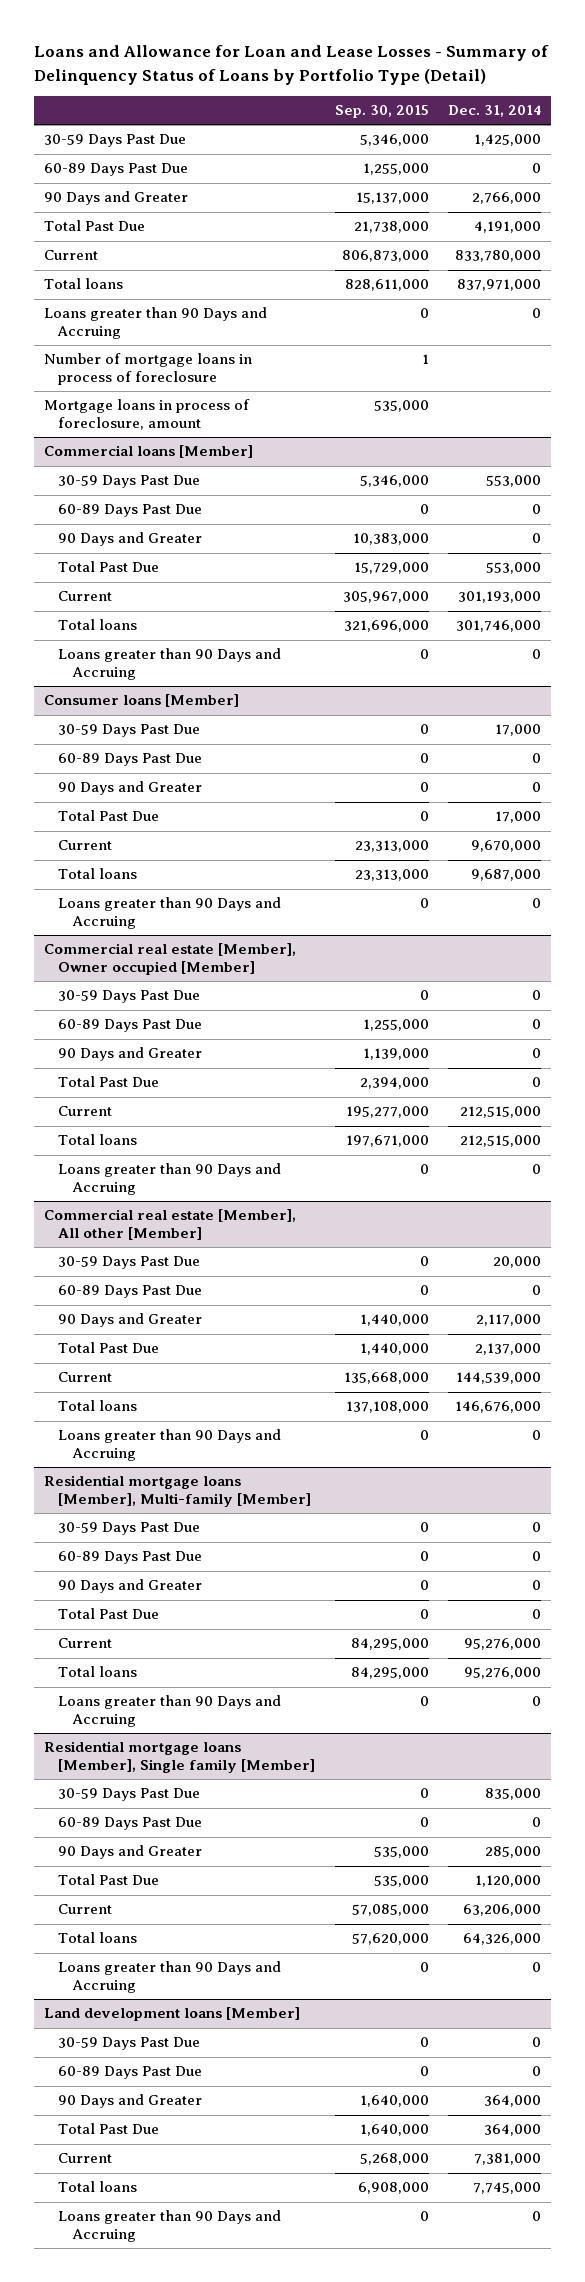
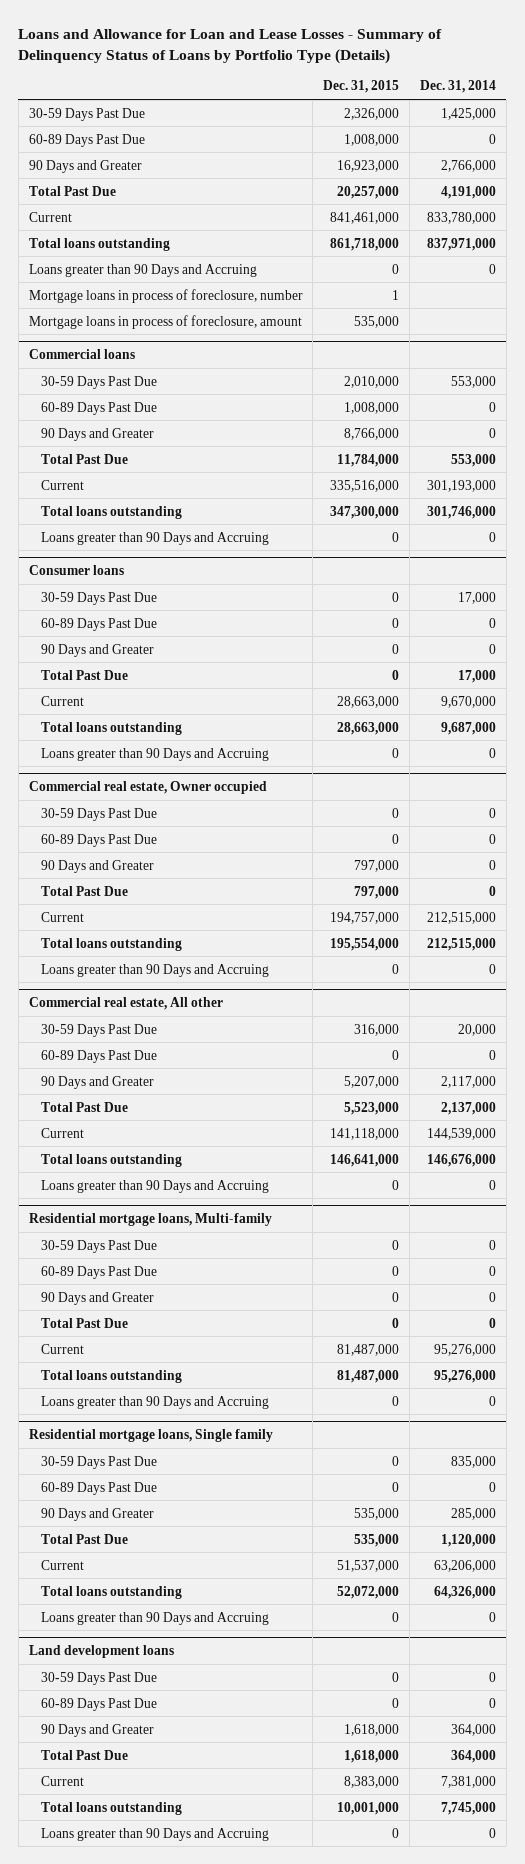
[34,45,550,85] Loans and Allowance for Loan and Lease Losses - Summary of Delinquency Status of Loans by Portfolio Type (Detail) -> [18,28,443,64] Loans and Allowance for Loan and Lease Losses - Summary of Delinquency Status of Loans by Portfolio Type (Details)
[334,105,429,119] Sep. 30, 2015 -> none
none -> [323,80,400,94] Dec. 31, 2015
[43,278,123,290] Total loans -> [28,237,170,251] Total loans outstanding
[43,353,252,385] Number of mortgage loans in process of foreclosure -> [28,288,303,303] Mortgage loans in process of foreclosure, number
[43,445,253,459] Commercial loans [Member] -> [28,349,135,360] Commercial loans
[58,619,138,631] Total loans -> [40,505,182,519] Total loans outstanding
[43,694,239,708] Consumer loans [Member] -> [28,565,124,576] Consumer loans
[58,868,138,880] Total loans -> [40,721,182,735] Total loans outstanding
[43,943,296,975] Commercial real estate [Member], Owner occupied [Member] -> [28,781,267,795] Commercial real estate, Owner occupied
[58,1134,138,1146] Total loans -> [40,937,182,951] Total loans outstanding
[43,1209,296,1240] Commercial real estate [Member], All other [Member] -> [28,997,223,1011] Commercial real estate, All other
[58,1400,138,1412] Total loans -> [40,1153,182,1167] Total loans outstanding
[43,1475,312,1507] Residential mortgage loans [Member], Multi-family [Member] -> [28,1213,272,1227] Residential mortgage loans, Multi-family
[58,1666,138,1678] Total loans -> [40,1369,182,1383] Total loans outstanding
[43,1741,316,1773] Residential mortgage loans [Member], Single family [Member] -> [28,1429,273,1443] Residential mortgage loans, Single family
[58,1932,138,1944] Total loans -> [40,1585,182,1599] Total loans outstanding
[43,2007,300,2022] Land development loans [Member] -> [28,1645,174,1659] Land development loans
[58,2181,138,2193] Total loans -> [40,1801,182,1815] Total loans outstanding

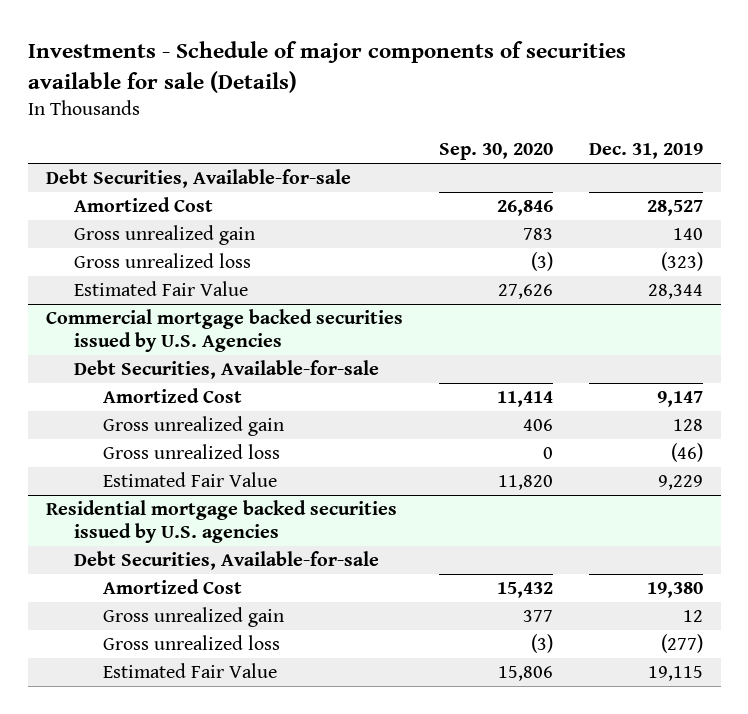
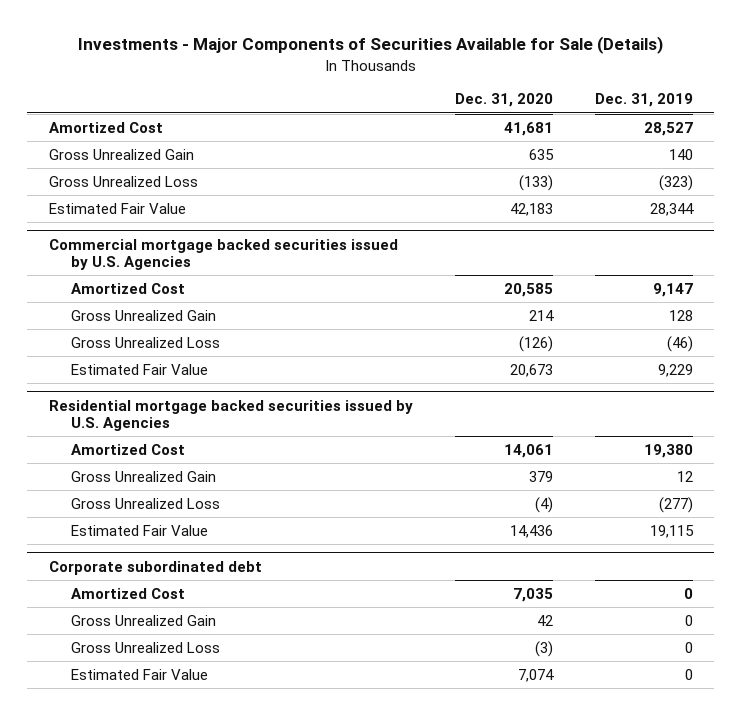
[27,41,626,93] Investments - Schedule of major components of securities available for sale (Details) -> [77,36,663,55] Investments - Major Components of Securities Available for Sale (Details)
[438,143,553,161] Sep. 30, 2020 -> none
none -> [454,93,553,108] Dec. 31, 2020
[45,169,351,189] Debt Securities, Available-for-sale -> none
[74,225,256,246] Gross unrealized gain -> [48,148,194,160] Gross Unrealized Gain
[74,253,252,269] Gross unrealized loss -> [48,175,198,187] Gross Unrealized Loss
[74,360,380,380] Debt Securities, Available-for-sale -> none
[102,416,284,437] Gross unrealized gain -> [71,309,217,321] Gross Unrealized Gain
[102,444,280,460] Gross unrealized loss -> [71,336,221,348] Gross Unrealized Loss
[74,551,380,571] Debt Securities, Available-for-sale -> none
[45,500,397,544] Residential mortgage backed securities issued by U.S. agencies -> [48,399,413,431] Residential mortgage backed securities issued by U.S. Agencies
[102,607,284,628] Gross unrealized gain -> [71,470,217,482] Gross Unrealized Gain
[102,635,280,651] Gross unrealized loss -> [71,497,221,509] Gross Unrealized Loss
none -> [48,560,262,575] Corporate subordinated debt
none -> [71,587,186,599] Amortized Cost
none -> [71,614,217,626] Gross Unrealized Gain
none -> [71,641,221,653] Gross Unrealized Loss
none -> [71,668,209,680] Estimated Fair Value

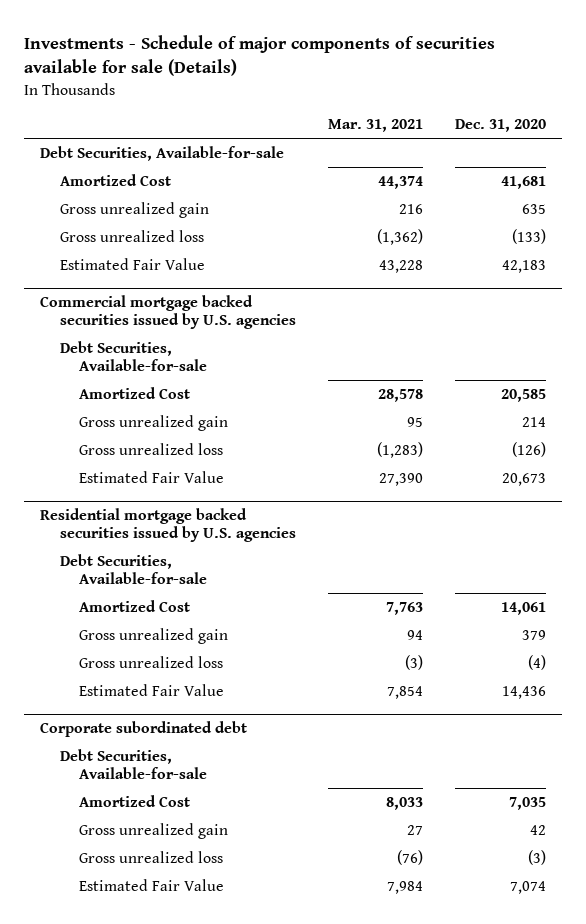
[77,36,663,55] Investments - Major Components of Securities Available for Sale (Details) -> [24,34,496,77] Investments - Schedule of major components of securities available for sale (Details)
[595,93,694,108] Dec. 31, 2019 -> none
none -> [327,119,423,133] Mar. 31, 2021
none -> [40,145,285,161] Debt Securities, Available-for-sale
[48,148,194,160] Gross Unrealized Gain -> [59,201,209,218] Gross unrealized gain
[48,175,198,187] Gross Unrealized Loss -> [59,229,204,242] Gross unrealized loss
[48,238,398,270] Commercial mortgage backed securities issued by U.S. Agencies -> [40,294,296,330] Commercial mortgage backed securities issued by U.S. agencies
none -> [59,340,208,372] Debt Securities, Available-for-sale
[71,309,217,321] Gross Unrealized Gain -> [79,414,229,431] Gross unrealized gain
[71,336,221,348] Gross Unrealized Loss -> [79,442,224,455] Gross unrealized loss
[48,399,413,431] Residential mortgage backed securities issued by U.S. Agencies -> [40,507,296,543] Residential mortgage backed securities issued by U.S. agencies
none -> [59,553,208,585] Debt Securities, Available-for-sale
[71,470,217,482] Gross Unrealized Gain -> [79,627,229,644] Gross unrealized gain
[71,497,221,509] Gross Unrealized Loss -> [79,655,224,668] Gross unrealized loss
none -> [59,748,208,780] Debt Securities, Available-for-sale
[71,614,217,626] Gross Unrealized Gain -> [79,822,229,839] Gross unrealized gain
[71,641,221,653] Gross Unrealized Loss -> [79,850,224,863] Gross unrealized loss

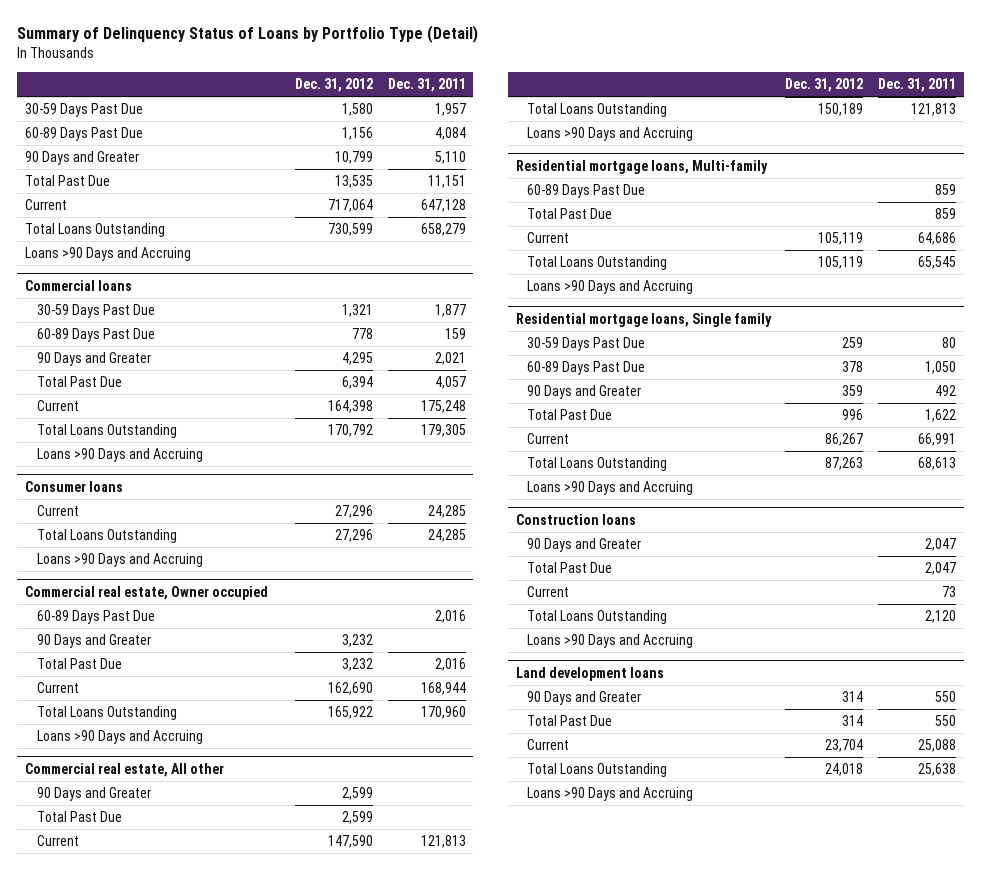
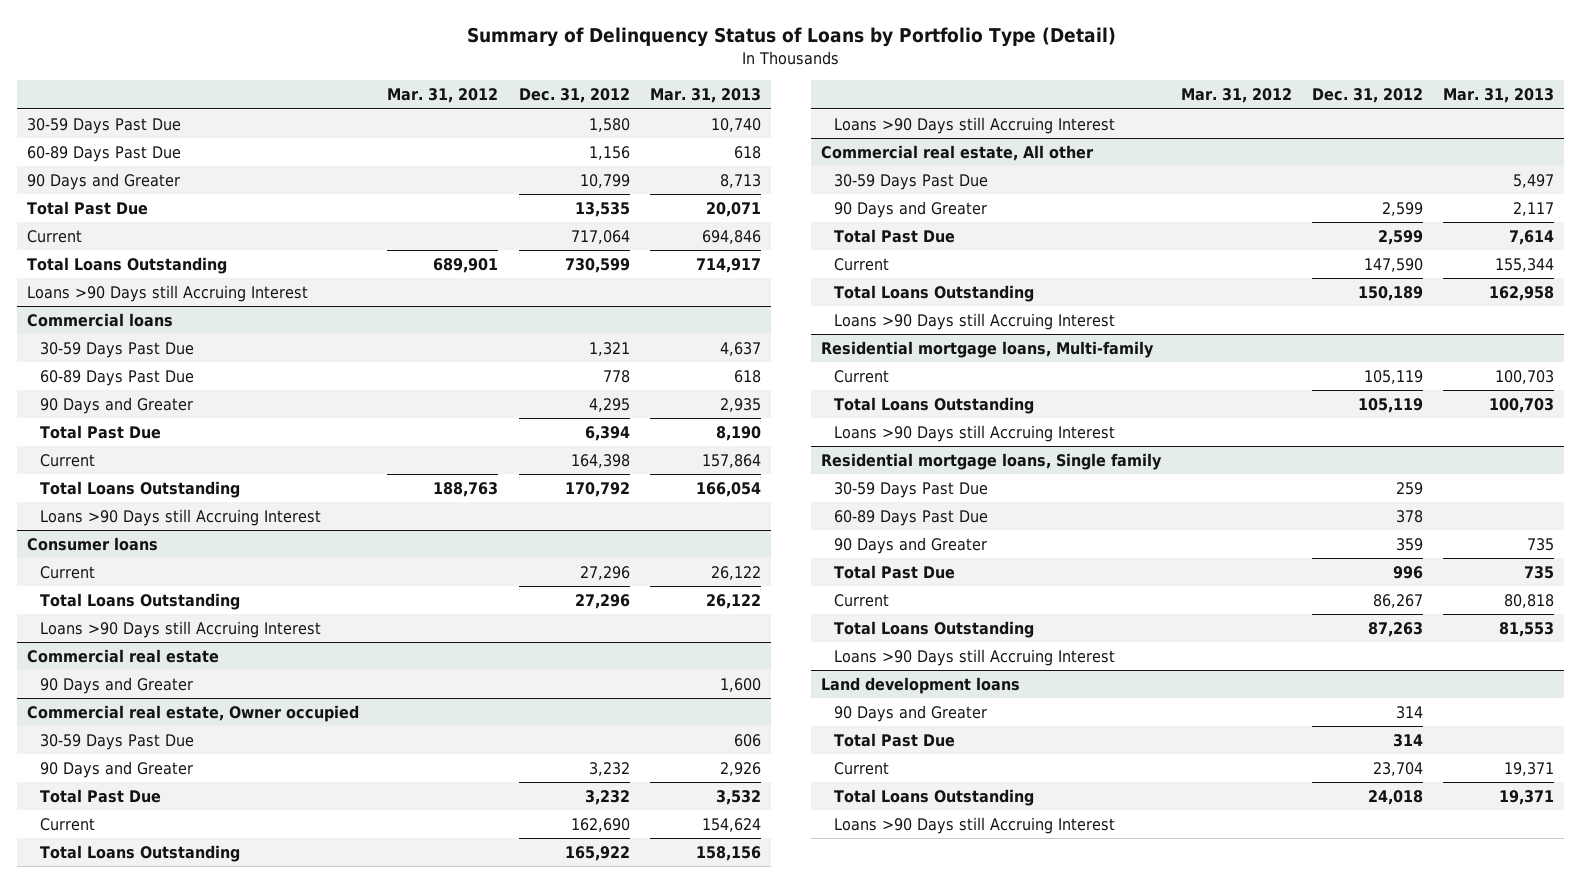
[387,78,466,93] Dec. 31, 2011 -> none
none -> [387,88,499,104] Mar. 31, 2012
none -> [649,88,761,104] Mar. 31, 2013
[24,247,191,262] Loans >90 Days and Accruing -> [27,285,309,303] Loans >90 Days still Accruing Interest
[36,448,203,463] Loans >90 Days and Accruing -> [40,509,322,527] Loans >90 Days still Accruing Interest
[36,553,203,568] Loans >90 Days and Accruing -> [40,621,322,639] Loans >90 Days still Accruing Interest
none -> [27,649,220,664] Commercial real estate
none -> [40,677,194,695] 90 Days and Greater
[36,610,155,625] 60-89 Days Past Due -> none
none -> [40,734,195,751] 30-59 Days Past Due
[36,730,203,745] Loans >90 Days and Accruing -> [833,117,1115,135] Loans >90 Days still Accruing Interest
none -> [833,174,988,191] 30-59 Days Past Due
[527,127,694,142] Loans >90 Days and Accruing -> [833,313,1115,331] Loans >90 Days still Accruing Interest
[527,184,646,199] 60-89 Days Past Due -> none
[527,208,613,220] Total Past Due -> none
[527,280,694,295] Loans >90 Days and Accruing -> [833,425,1115,443] Loans >90 Days still Accruing Interest
[515,513,636,525] Construction loans -> none
[527,538,642,553] 90 Days and Greater -> none
[527,562,613,574] Total Past Due -> none
[527,586,570,598] Current -> none
[527,610,668,625] Total Loans Outstanding -> none
[527,634,694,649] Loans >90 Days and Accruing -> none
[527,481,694,496] Loans >90 Days and Accruing -> [833,649,1115,667] Loans >90 Days still Accruing Interest
[527,787,694,802] Loans >90 Days and Accruing -> [833,817,1115,835] Loans >90 Days still Accruing Interest

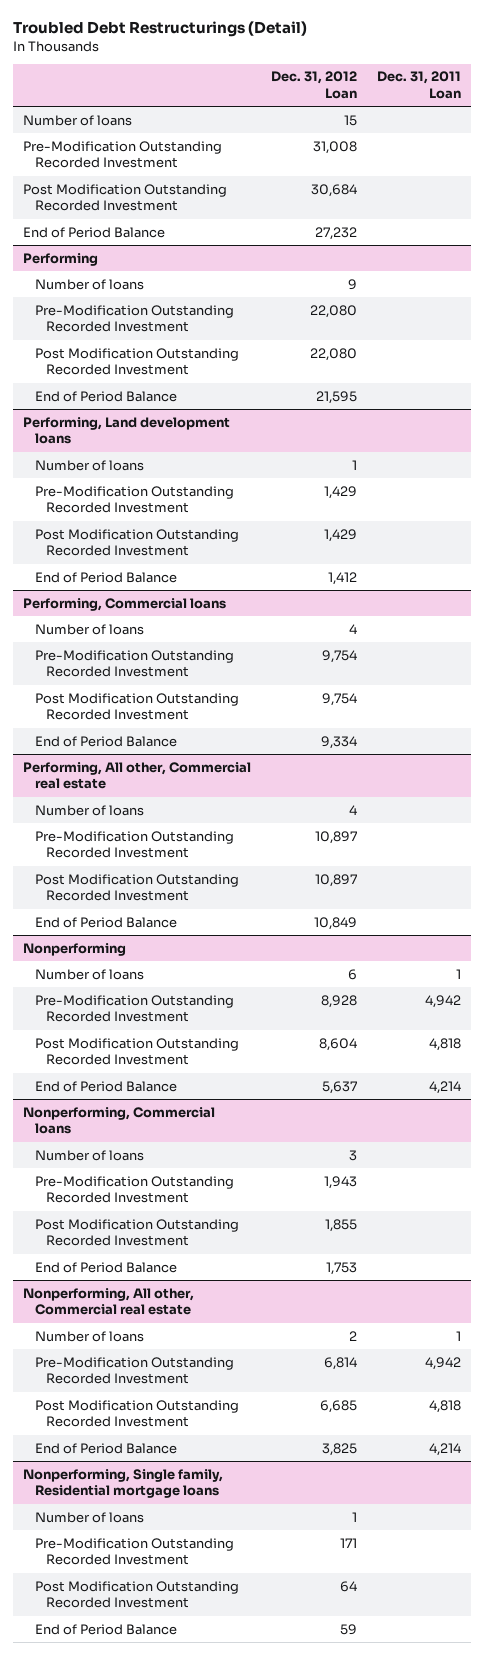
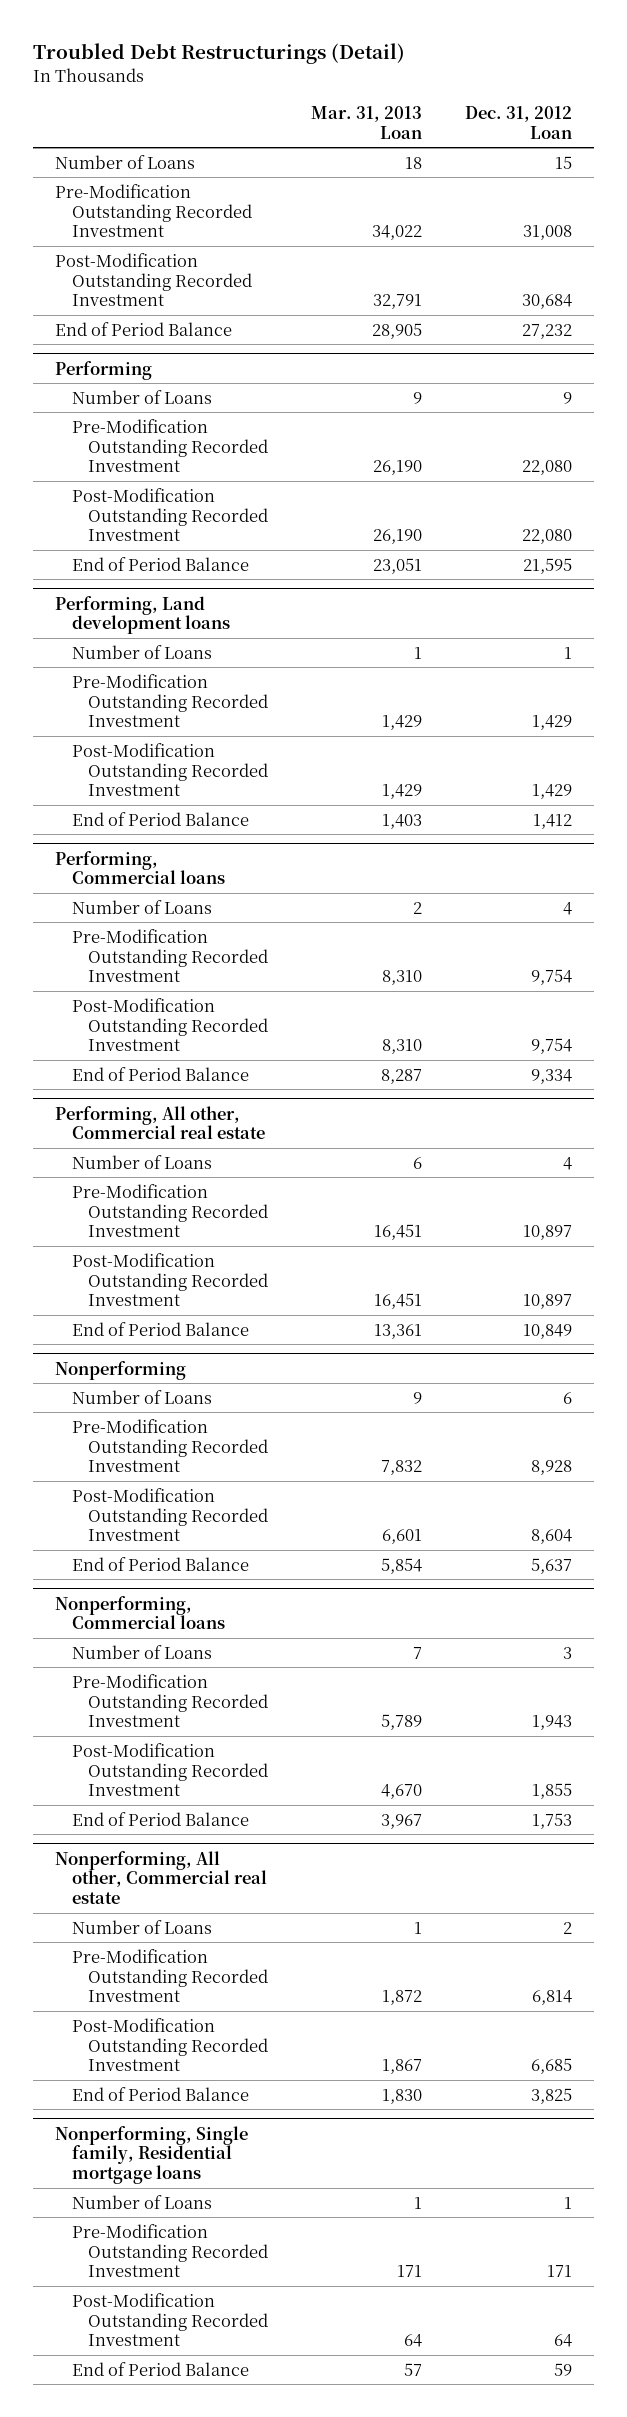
[377,71,462,99] Dec. 31, 2011 Loan -> none
none -> [311,105,423,139] Mar. 31, 2013 Loan
[23,114,133,126] Number of loans -> [54,154,195,169] Number of Loans
[23,183,228,212] Post Modification Outstanding Recorded Investment -> [54,252,252,307] Post-Modification Outstanding Recorded Investment
[34,278,144,290] Number of loans -> [71,389,212,404] Number of Loans
[34,347,239,376] Post Modification Outstanding Recorded Investment -> [71,487,269,542] Post-Modification Outstanding Recorded Investment
[34,459,144,471] Number of loans -> [71,644,212,659] Number of Loans
[34,528,239,557] Post Modification Outstanding Recorded Investment -> [71,742,269,797] Post-Modification Outstanding Recorded Investment
[34,623,144,635] Number of loans -> [71,899,212,914] Number of Loans
[34,692,239,721] Post Modification Outstanding Recorded Investment -> [71,997,269,1052] Post-Modification Outstanding Recorded Investment
[34,804,144,816] Number of loans -> [71,1154,212,1169] Number of Loans
[34,873,239,902] Post Modification Outstanding Recorded Investment -> [71,1252,269,1307] Post-Modification Outstanding Recorded Investment
[34,968,144,980] Number of loans -> [71,1389,212,1404] Number of Loans
[34,1037,239,1066] Post Modification Outstanding Recorded Investment -> [71,1487,269,1542] Post-Modification Outstanding Recorded Investment
[34,1149,144,1161] Number of loans -> [71,1644,212,1659] Number of Loans
[34,1218,239,1247] Post Modification Outstanding Recorded Investment -> [71,1742,269,1797] Post-Modification Outstanding Recorded Investment
[34,1330,144,1342] Number of loans -> [71,1919,212,1934] Number of Loans
[34,1399,239,1428] Post Modification Outstanding Recorded Investment -> [71,2017,269,2072] Post-Modification Outstanding Recorded Investment
[34,1511,144,1523] Number of loans -> [71,2194,212,2209] Number of Loans
[34,1580,239,1609] Post Modification Outstanding Recorded Investment -> [71,2292,269,2347] Post-Modification Outstanding Recorded Investment

